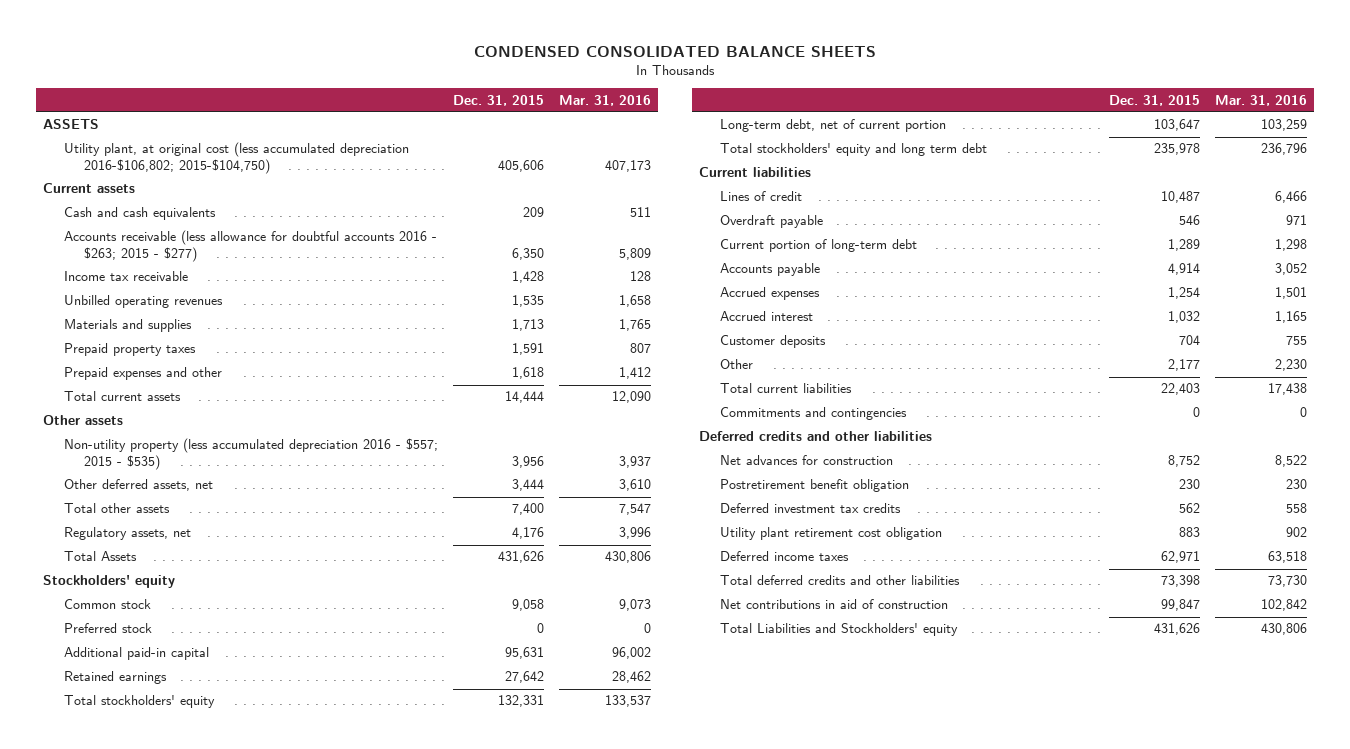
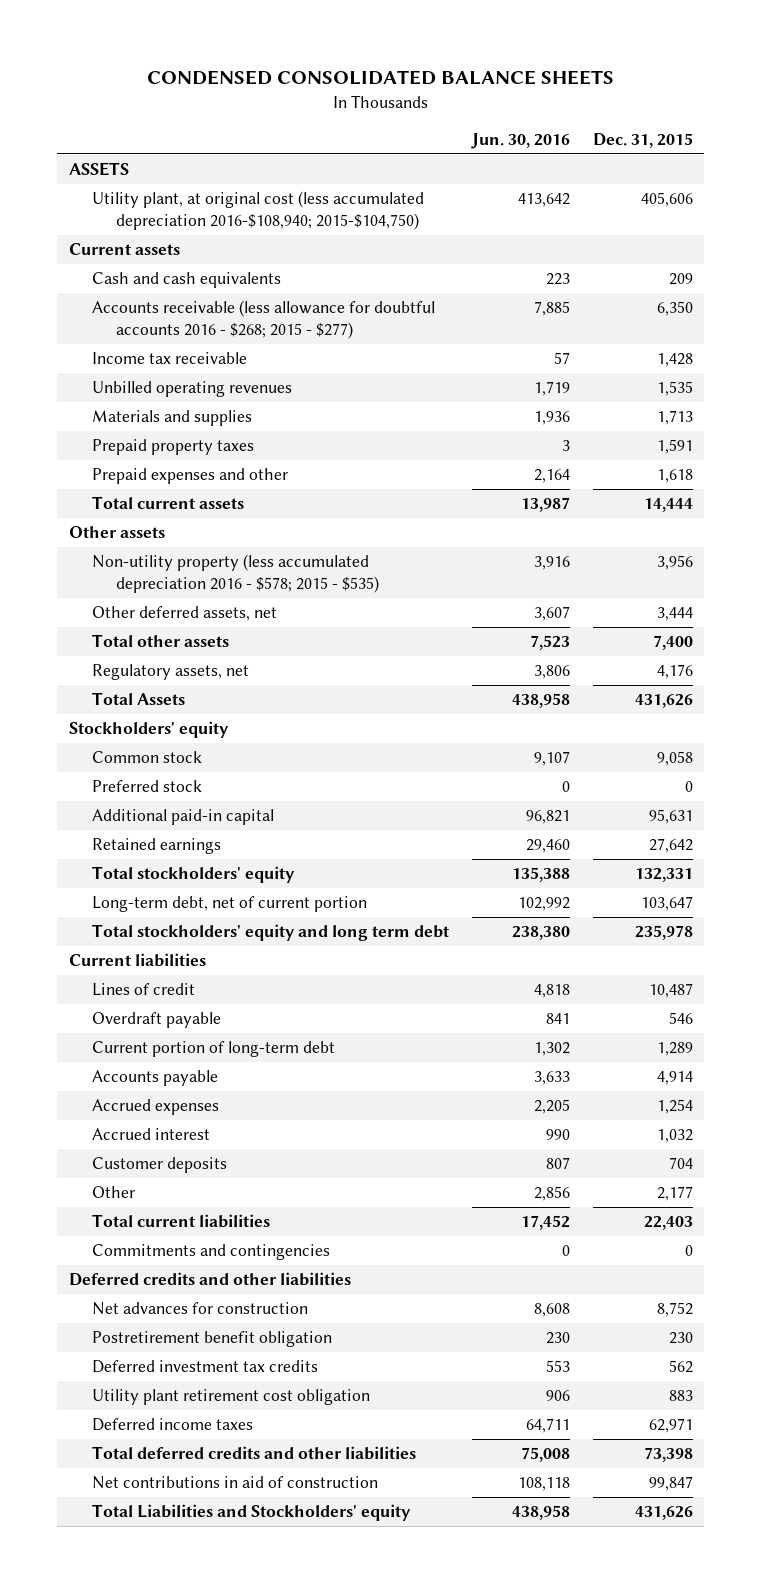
[558,94,651,106] Mar. 31, 2016 -> none
none -> [471,133,571,150] Jun. 30, 2016
[63,142,409,174] Utility plant, at original cost (less accumulated depreciation 2016-$106,802; 2015-$104,750) -> [92,190,425,231] Utility plant, at original cost (less accumulated depreciation 2016-$108,940; 2015-$104,750)
[63,230,437,262] Accounts receivable (less allowance for doubtful accounts 2016 - $263; 2015 - $277) -> [92,299,436,340] Accounts receivable (less allowance for doubtful accounts 2016 - $268; 2015 - $277)
[63,438,438,470] Non-utility property (less accumulated depreciation 2016 - $557; 2015 - $535) -> [92,553,380,594] Non-utility property (less accumulated depreciation 2016 - $578; 2015 - $535)

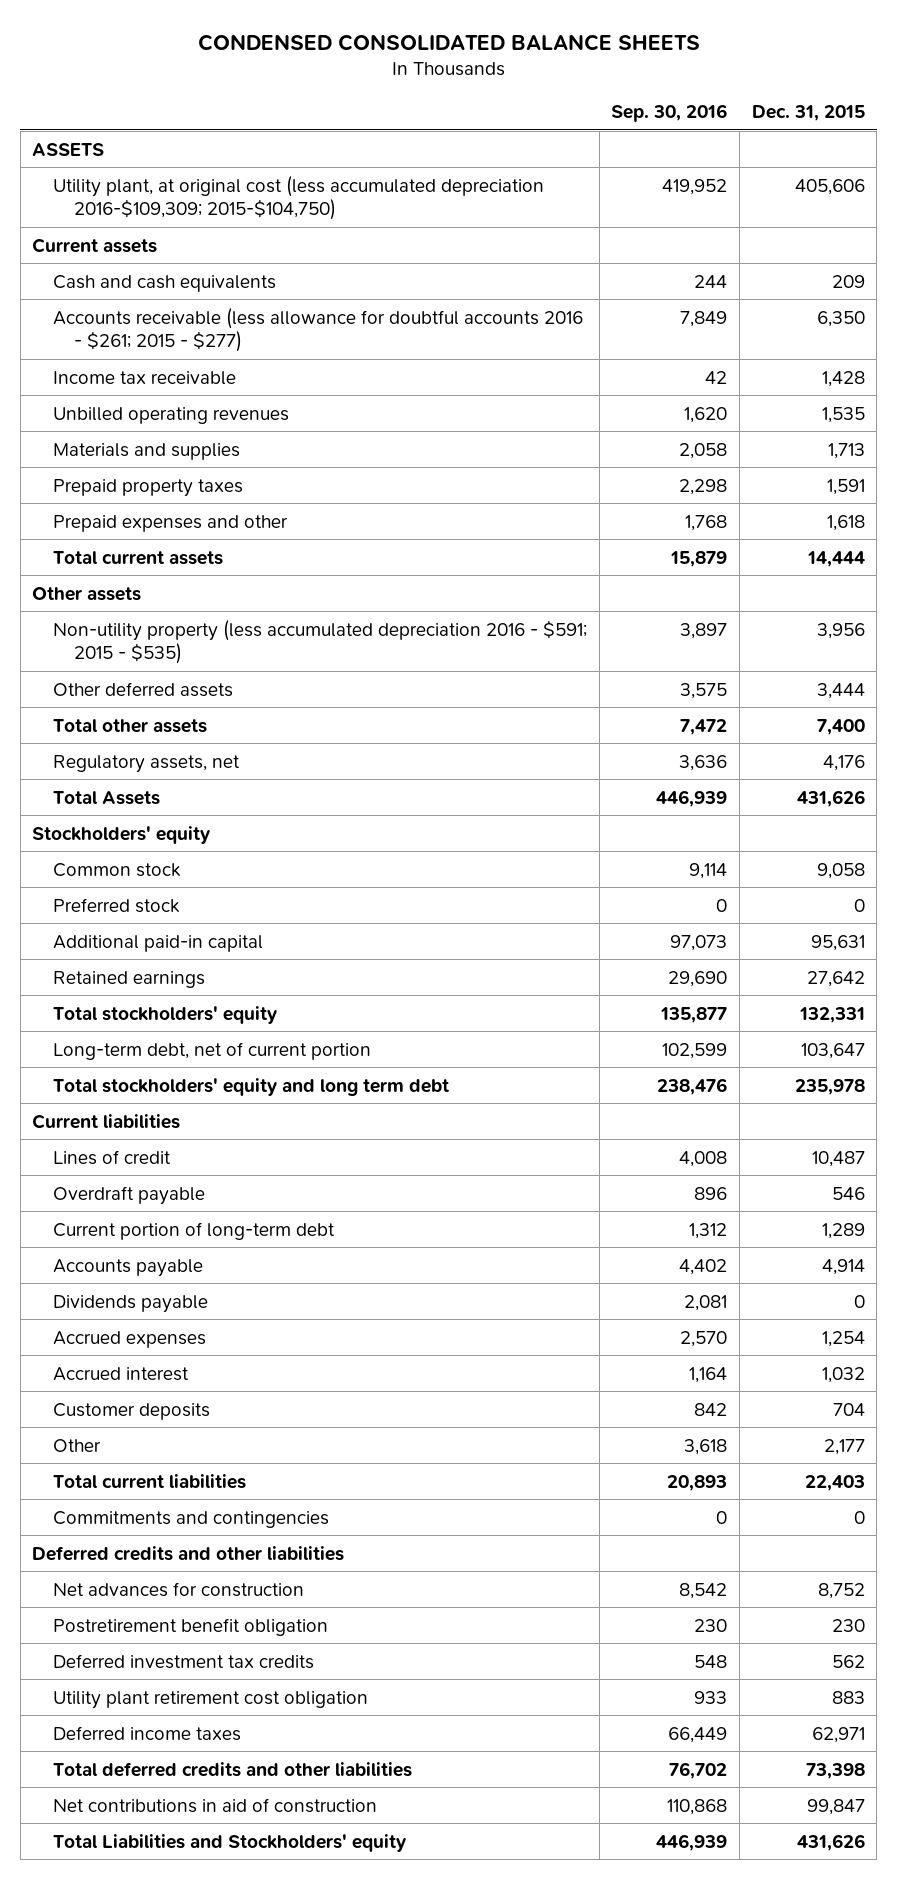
[471,133,571,150] Jun. 30, 2016 -> none
none -> [611,104,728,123] Sep. 30, 2016
[92,190,425,231] Utility plant, at original cost (less accumulated depreciation 2016-$108,940; 2015-$104,750) -> [53,175,545,221] Utility plant, at original cost (less accumulated depreciation 2016-$109,309; 2015-$104,750)
[92,299,436,340] Accounts receivable (less allowance for doubtful accounts 2016 - $268; 2015 - $277) -> [53,307,584,353] Accounts receivable (less allowance for doubtful accounts 2016 - $261; 2015 - $277)
[92,553,380,594] Non-utility property (less accumulated depreciation 2016 - $578; 2015 - $535) -> [53,619,588,665] Non-utility property (less accumulated depreciation 2016 - $591; 2015 - $535)
[92,605,278,621] Other deferred assets, net -> [53,681,234,697] Other deferred assets
none -> [53,1294,209,1313] Dividends payable

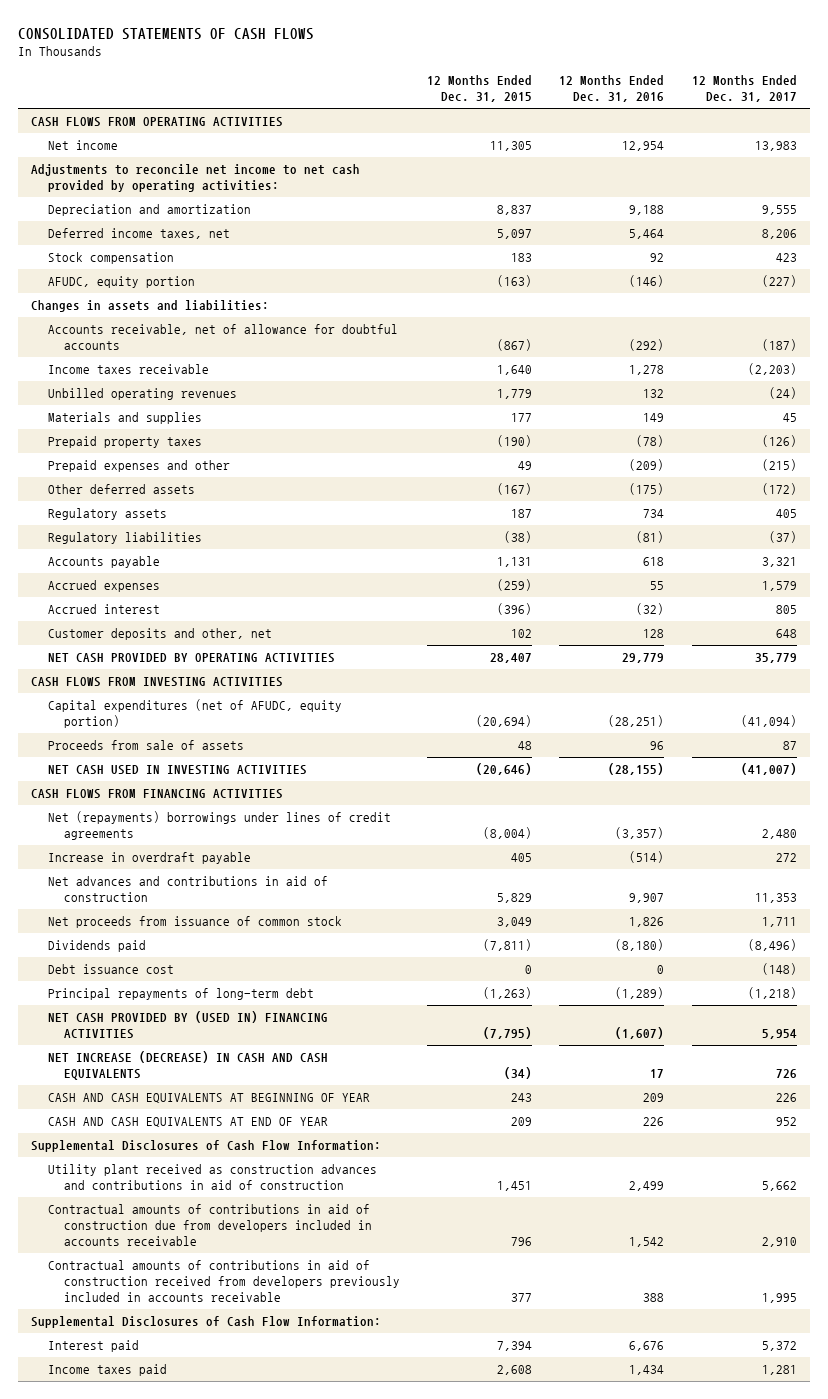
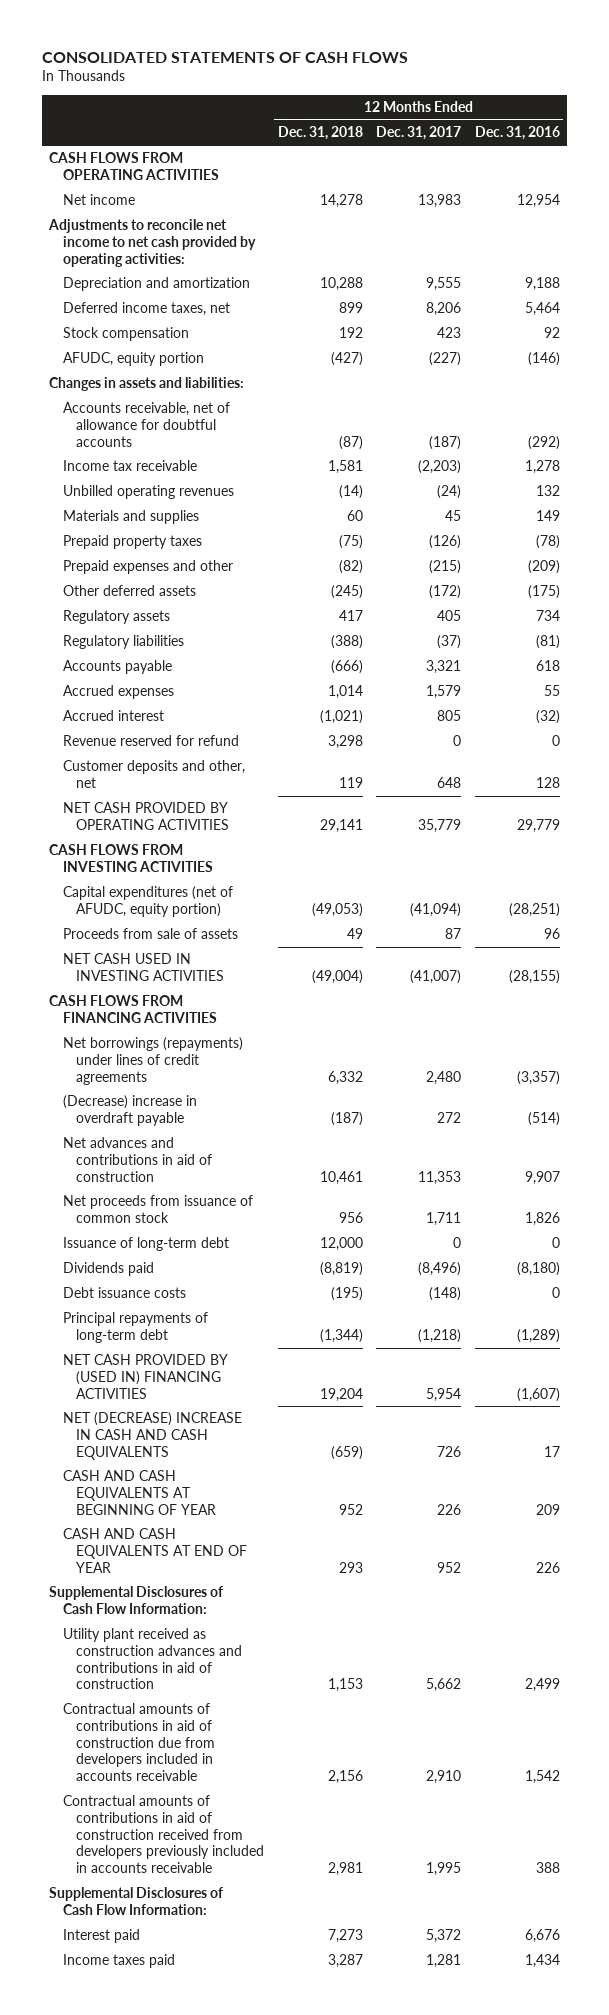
[427,75,533,103] 12 Months Ended Dec. 31, 2015 -> none
none -> [277,126,363,141] Dec. 31, 2018
[47,364,209,375] Income taxes receivable -> [62,460,197,472] Income tax receivable
none -> [62,735,239,747] Revenue reserved for refund
[47,811,391,841] Net (repayments) borrowings under lines of credit agreements -> [62,1037,243,1085] Net borrowings (repayments) under lines of credit agreements
[47,852,251,865] Increase in overdraft payable -> [62,1095,197,1127] (Decrease) increase in overdraft payable
none -> [62,1237,229,1252] Issuance of long-term debt
[47,964,174,975] Debt issuance cost -> [62,1287,186,1299] Debt issuance costs
[47,1051,328,1081] NET INCREASE (DECREASE) IN CASH AND CASH EQUIVALENTS -> [62,1412,242,1460] NET (DECREASE) INCREASE IN CASH AND CASH EQUIVALENTS

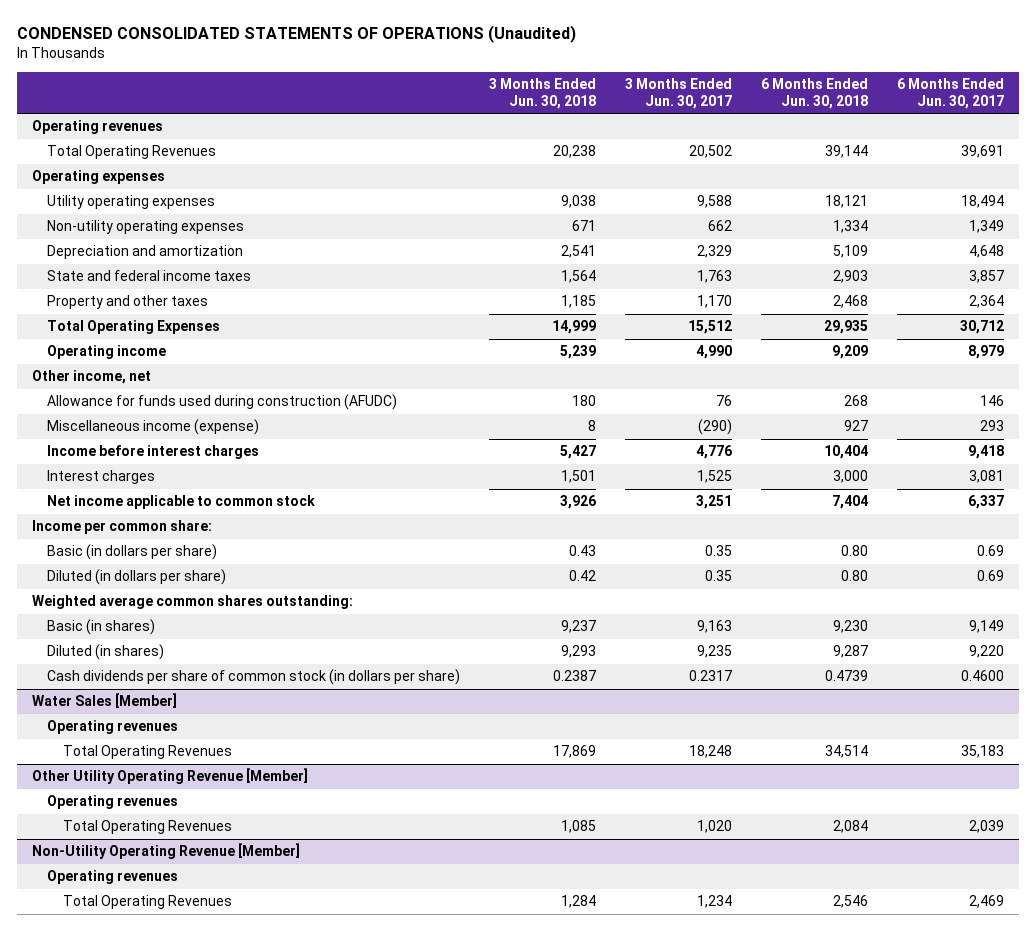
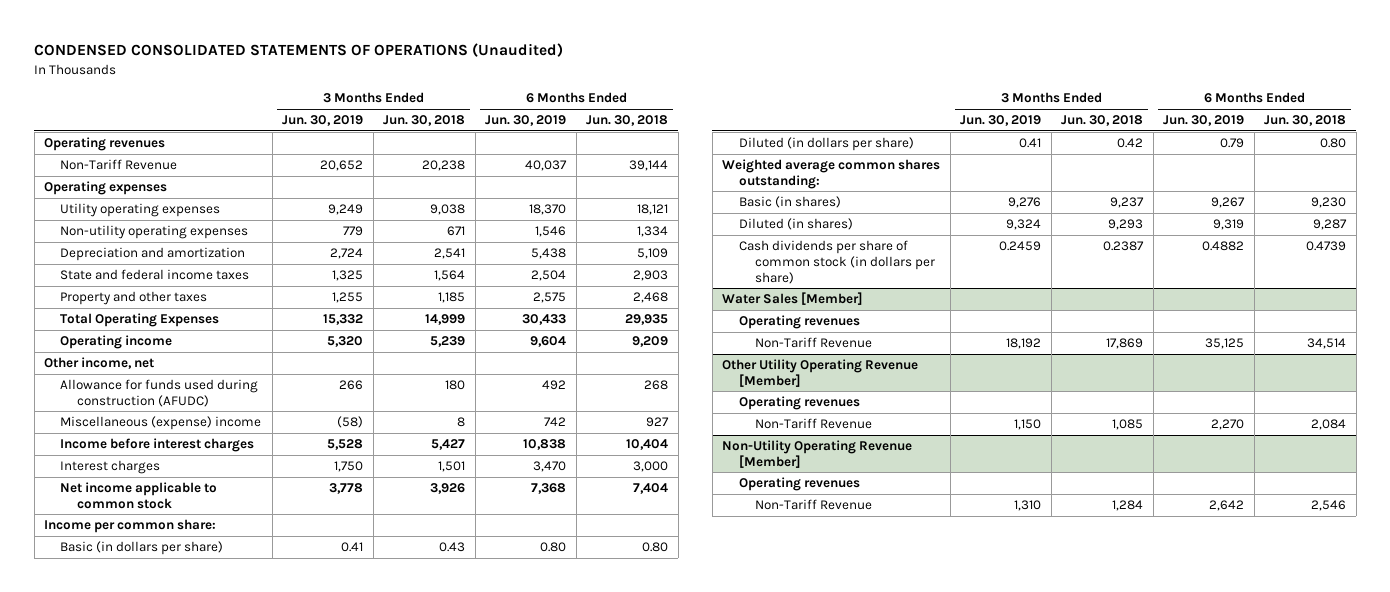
[625,78,733,109] 3 Months Ended Jun. 30, 2017 -> none
[897,78,1005,109] 6 Months Ended Jun. 30, 2017 -> none
none -> [282,115,364,127] Jun. 30, 2019
none -> [485,115,567,127] Jun. 30, 2019
[47,145,217,160] Total Operating Revenues -> [60,159,178,171] Non-Tariff Revenue
[47,419,260,436] Miscellaneous income (expense) -> [60,416,262,431] Miscellaneous (expense) income
[63,745,233,760] Total Operating Revenues -> [754,337,872,349] Non-Tariff Revenue
[63,820,233,835] Total Operating Revenues -> [754,418,872,430] Non-Tariff Revenue
[63,895,233,910] Total Operating Revenues -> [754,499,872,511] Non-Tariff Revenue

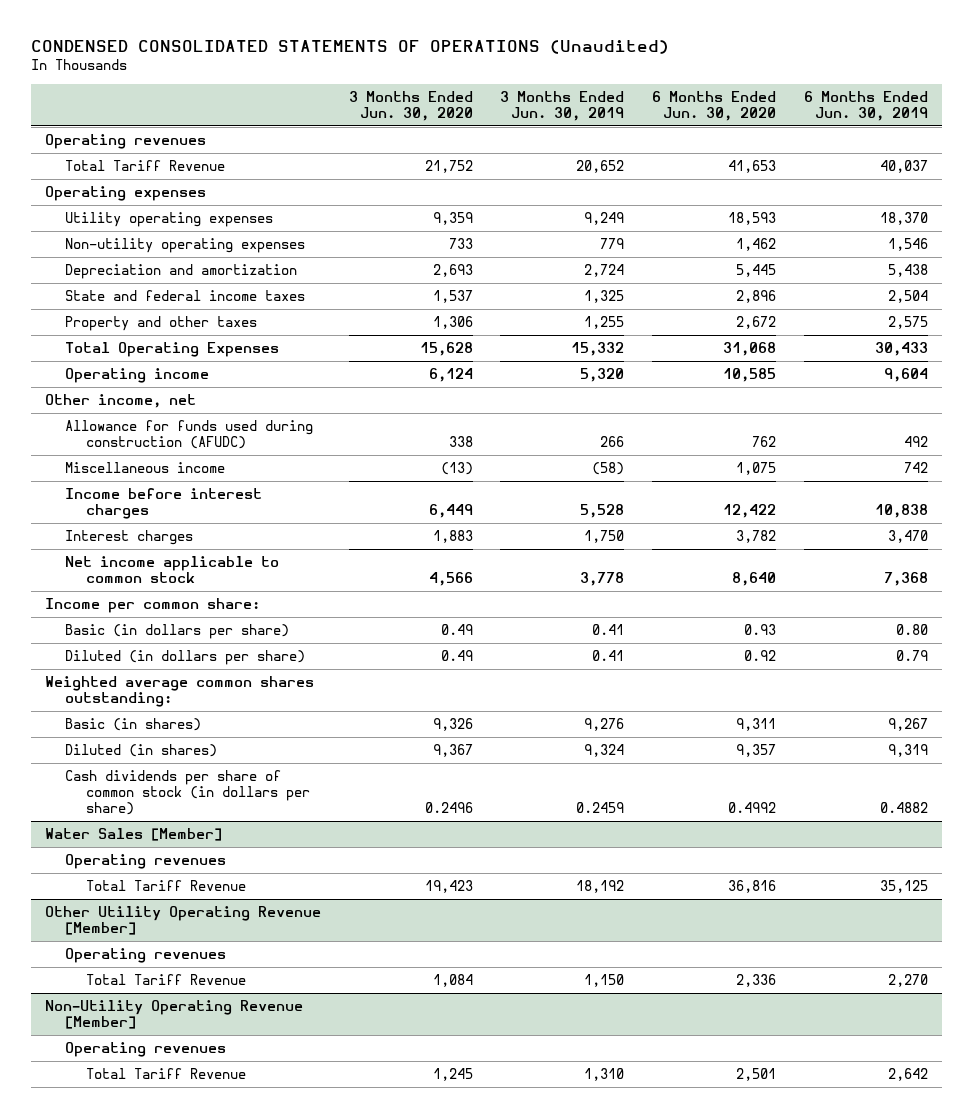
[383,115,466,127] Jun. 30, 2018 -> none
[586,115,669,127] Jun. 30, 2018 -> none
none -> [348,90,473,122] 3 Months Ended Jun. 30, 2020
none -> [652,90,777,122] 6 Months Ended Jun. 30, 2020
[60,159,178,171] Non-Tariff Revenue -> [65,160,226,172] Total Tariff Revenue
[60,416,262,431] Miscellaneous (expense) income -> [65,462,226,474] Miscellaneous income
[754,337,872,349] Non-Tariff Revenue -> [85,880,246,892] Total Tariff Revenue
[754,418,872,430] Non-Tariff Revenue -> [85,974,246,986] Total Tariff Revenue
[754,499,872,511] Non-Tariff Revenue -> [85,1068,246,1080] Total Tariff Revenue

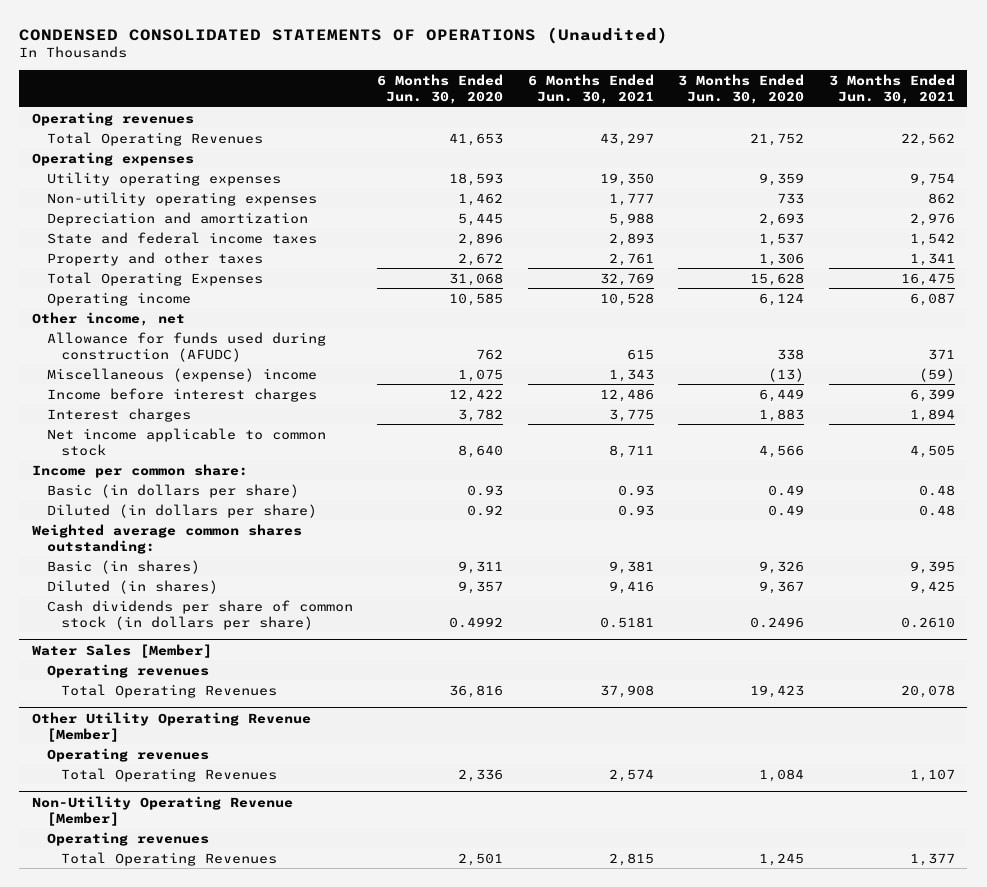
[500,90,625,122] 3 Months Ended Jun. 30, 2019 -> none
[803,90,928,122] 6 Months Ended Jun. 30, 2019 -> none
none -> [527,74,654,104] 6 Months Ended Jun. 30, 2021
none -> [828,74,955,104] 3 Months Ended Jun. 30, 2021
[65,160,226,172] Total Tariff Revenue -> [46,131,263,146] Total Operating Revenues
[65,462,226,474] Miscellaneous income -> [46,367,317,382] Miscellaneous (expense) income
[85,880,246,892] Total Tariff Revenue -> [61,683,278,698] Total Operating Revenues
[85,974,246,986] Total Tariff Revenue -> [61,767,278,782] Total Operating Revenues
[85,1068,246,1080] Total Tariff Revenue -> [61,851,278,866] Total Operating Revenues

